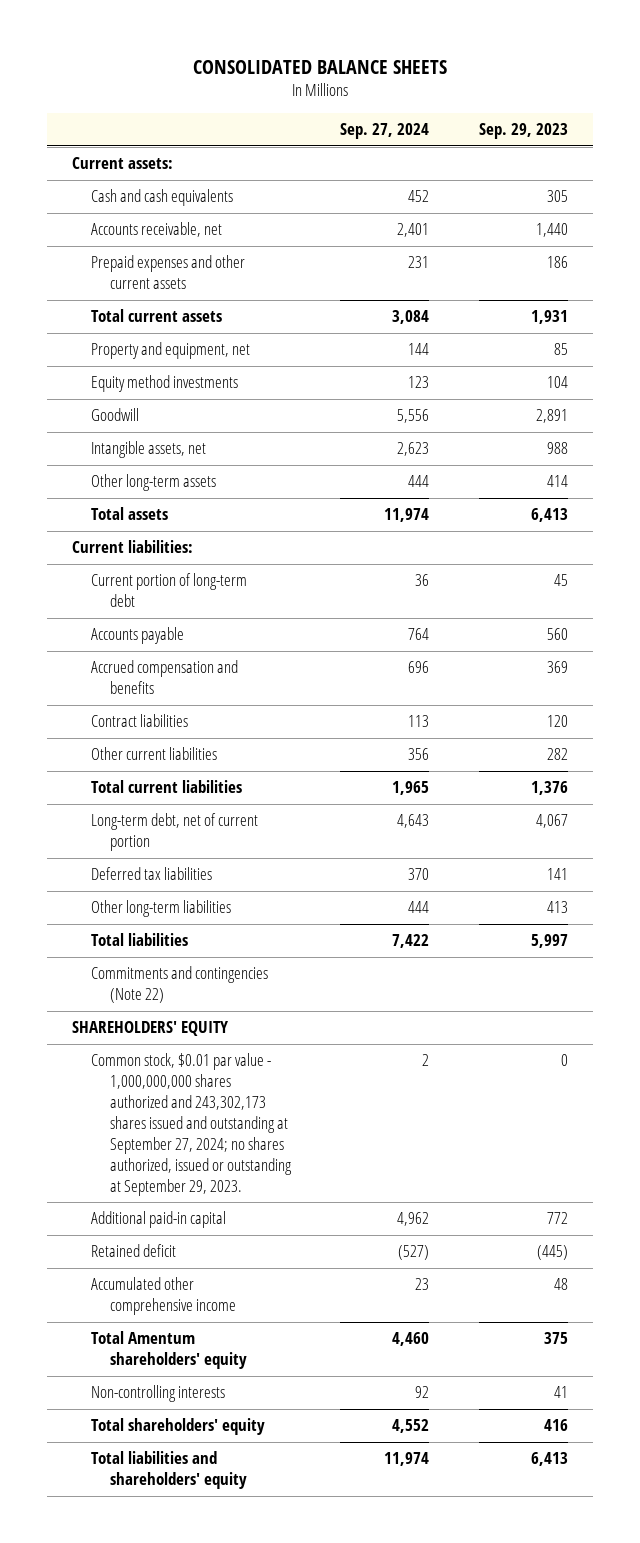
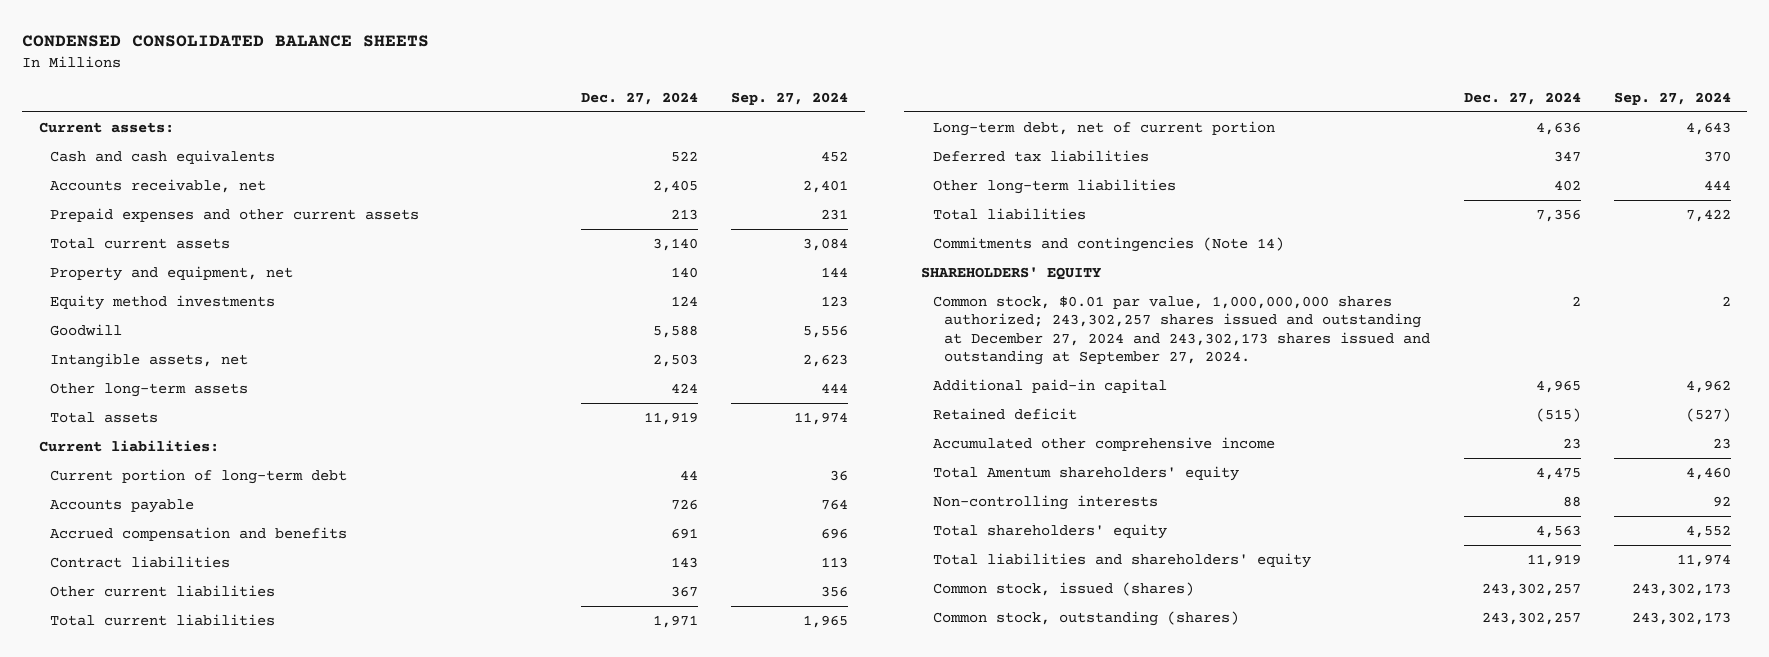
[193,59,448,74] CONSOLIDATED BALANCE SHEETS -> [21,35,429,48] CONDENSED CONSOLIDATED BALANCE SHEETS
[478,123,568,140] Sep. 29, 2023 -> none
none -> [581,91,699,105] Dec. 27, 2024
[91,966,269,1004] Commitments and contingencies (Note 22) -> [932,236,1284,252] Commitments and contingencies (Note 14)
[91,1053,293,1196] Common stock, $0.01 par value - 1,000,000,000 shares authorized and 243,302,173 shares issued and outstanding at September 27, 2024; no shares authorized, issued or outstanding at September 29, 2023. -> [932,295,1431,366] Common stock, $0.01 par value, 1,000,000,000 shares authorized; 243,302,257 shares issued and outstanding at December 27, 2024 and 243,302,173 shares issued and outstanding at September 27, 2024.
none -> [932,581,1194,596] Common stock, issued (shares)
none -> [932,610,1239,626] Common stock, outstanding (shares)

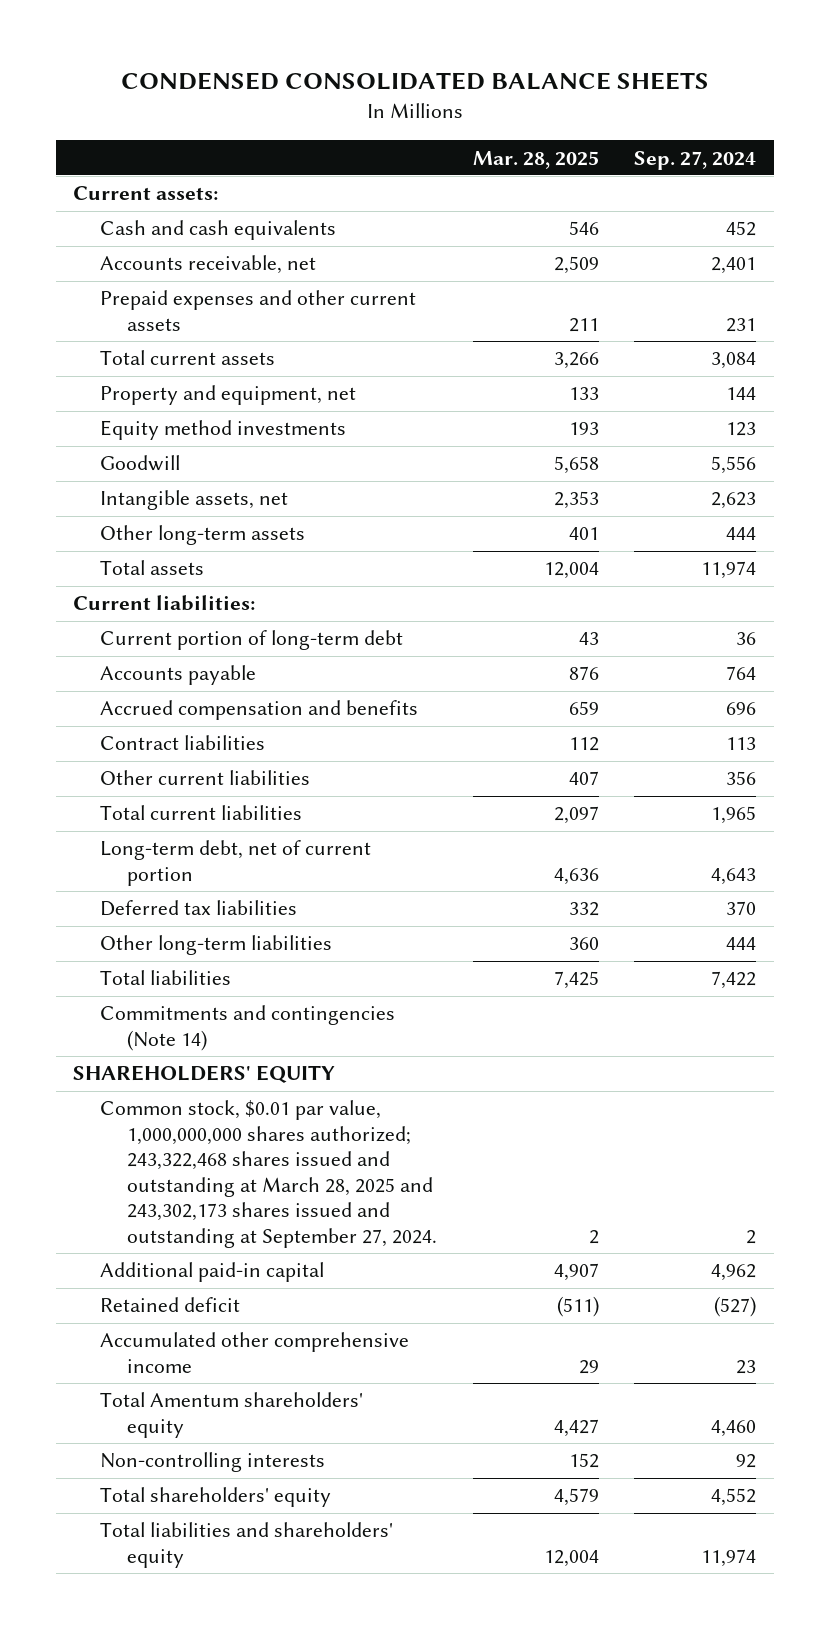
[581,91,699,105] Dec. 27, 2024 -> none
none -> [472,150,599,169] Mar. 28, 2025
[932,295,1431,366] Common stock, $0.01 par value, 1,000,000,000 shares authorized; 243,302,257 shares issued and outstanding at December 27, 2024 and 243,302,173 shares issued and outstanding at September 27, 2024. -> [100,1100,438,1248] Common stock, $0.01 par value, 1,000,000,000 shares authorized; 243,322,468 shares issued and outstanding at March 28, 2025 and 243,302,173 shares issued and outstanding at September 27, 2024.
[932,581,1194,596] Common stock, issued (shares) -> none
[932,610,1239,626] Common stock, outstanding (shares) -> none

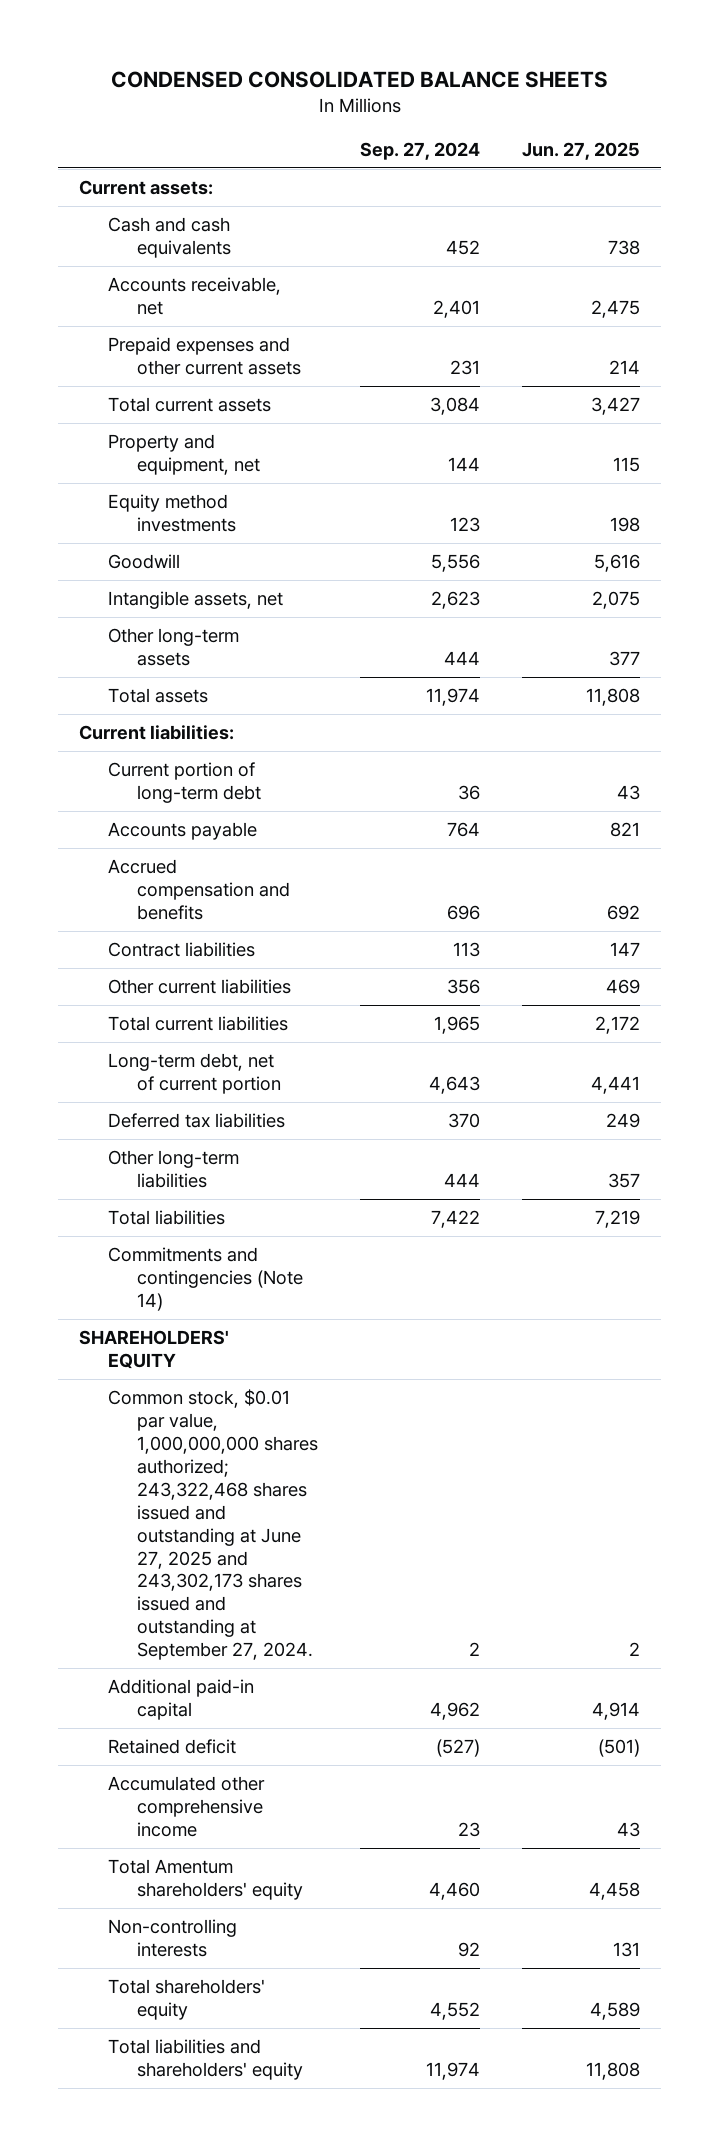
[472,150,599,169] Mar. 28, 2025 -> none
none -> [521,141,640,160] Jun. 27, 2025
[100,1100,438,1248] Common stock, $0.01 par value, 1,000,000,000 shares authorized; 243,322,468 shares issued and outstanding at March 28, 2025 and 243,302,173 shares issued and outstanding at September 27, 2024. -> [107,1389,318,1661] Common stock, $0.01 par value, 1,000,000,000 shares authorized; 243,322,468 shares issued and outstanding at June 27, 2025 and 243,302,173 shares issued and outstanding at September 27, 2024.

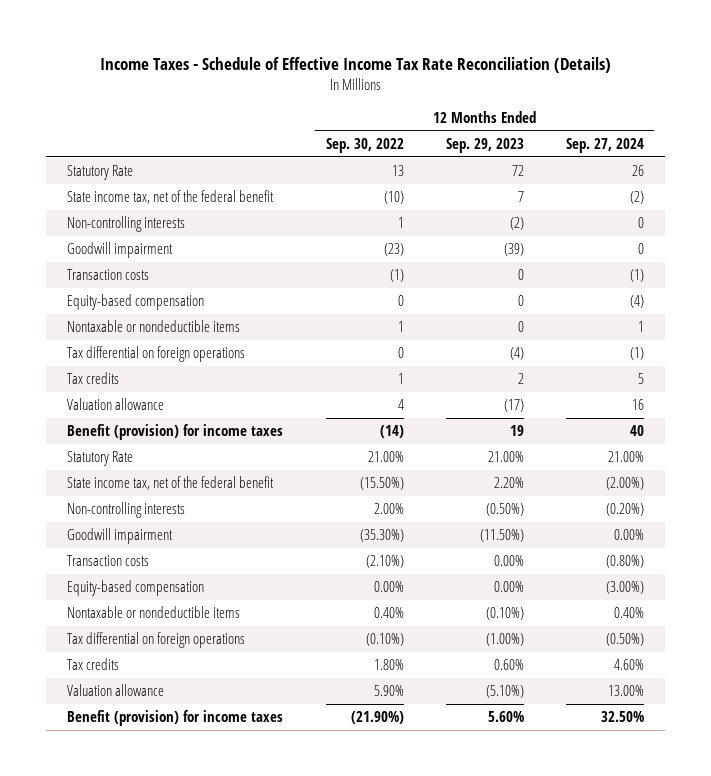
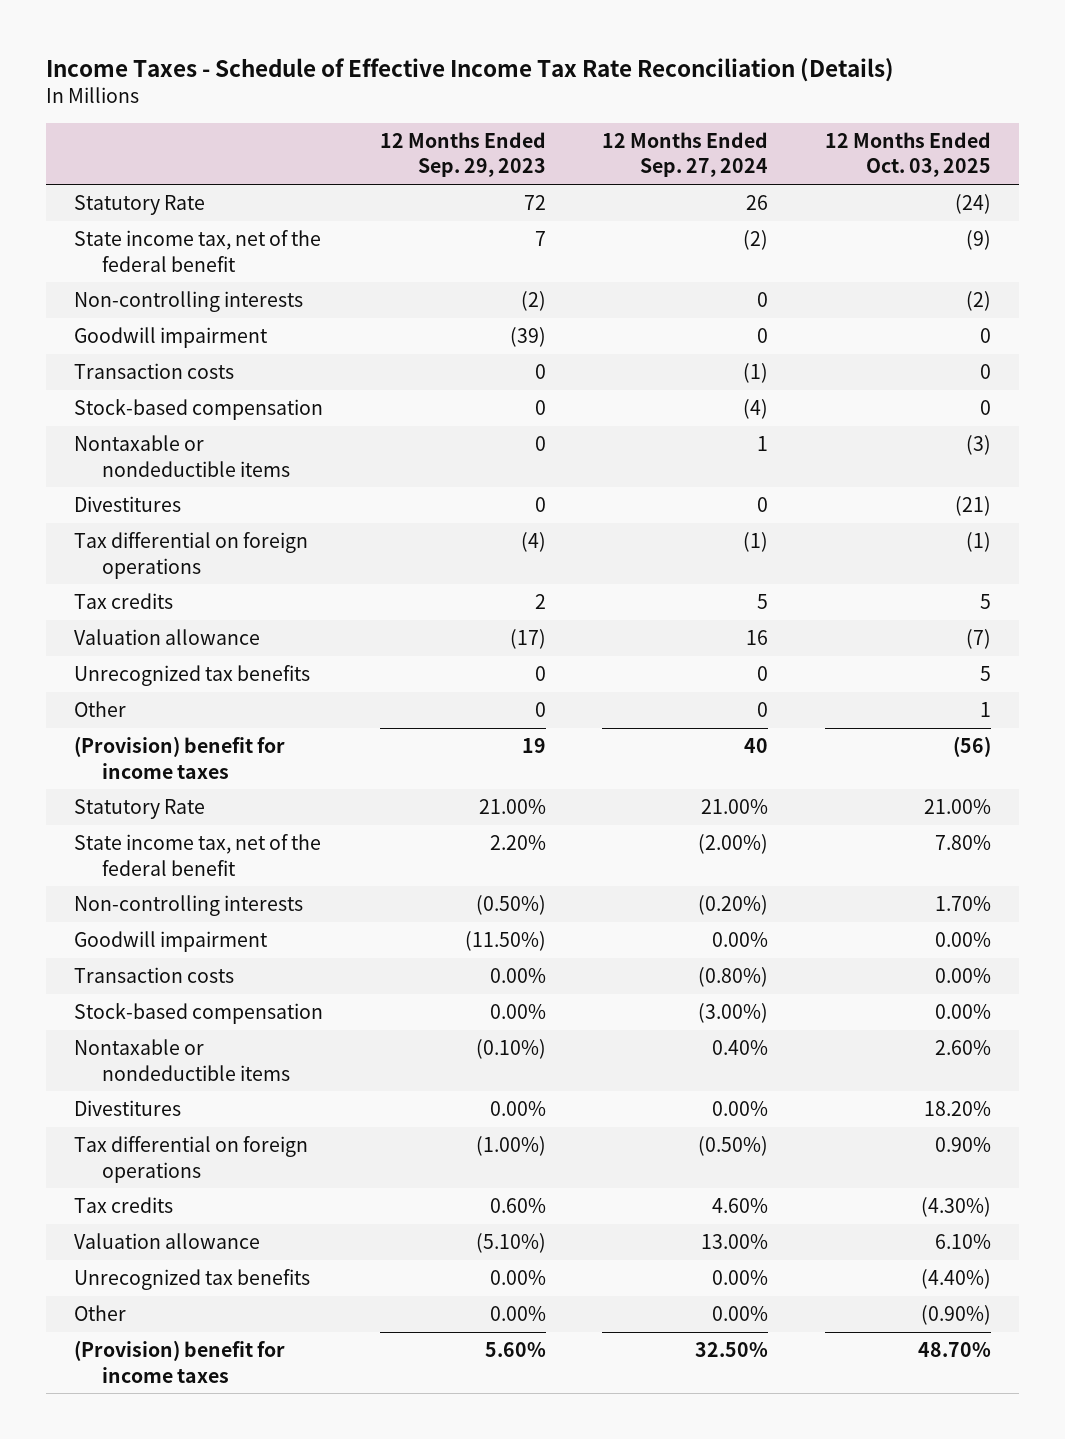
[325,137,404,153] Sep. 30, 2022 -> none
none -> [824,132,991,178] 12 Months Ended Oct. 03, 2025
[67,294,205,311] Equity-based compensation -> [74,399,324,421] Stock-based compensation
none -> [74,496,182,513] Divestitures
none -> [74,665,311,687] Unrecognized tax benefits
none -> [74,701,127,718] Other
[67,424,284,441] Benefit (provision) for income taxes -> [74,736,286,779] (Provision) benefit for income taxes
[67,580,205,597] Equity-based compensation -> [74,1003,324,1025] Stock-based compensation
none -> [74,1100,182,1117] Divestitures
none -> [74,1269,311,1291] Unrecognized tax benefits
none -> [74,1305,127,1322] Other
[67,710,284,727] Benefit (provision) for income taxes -> [74,1340,286,1383] (Provision) benefit for income taxes

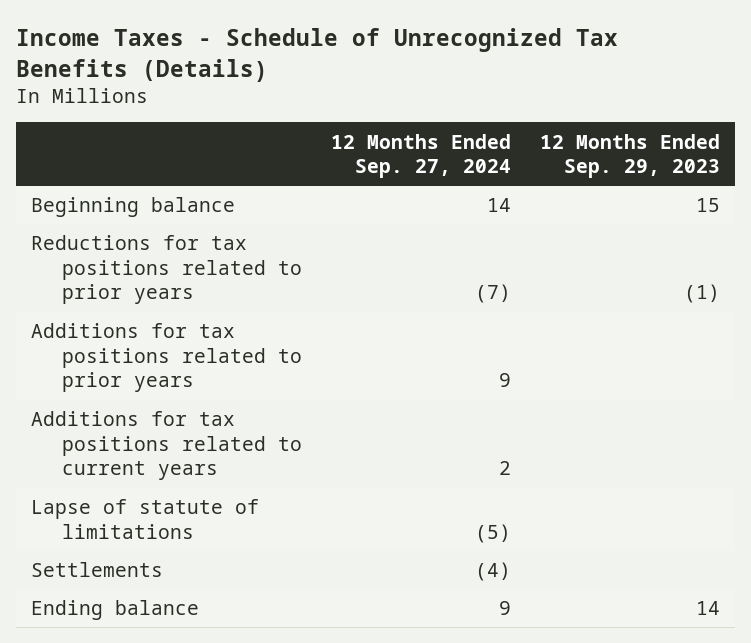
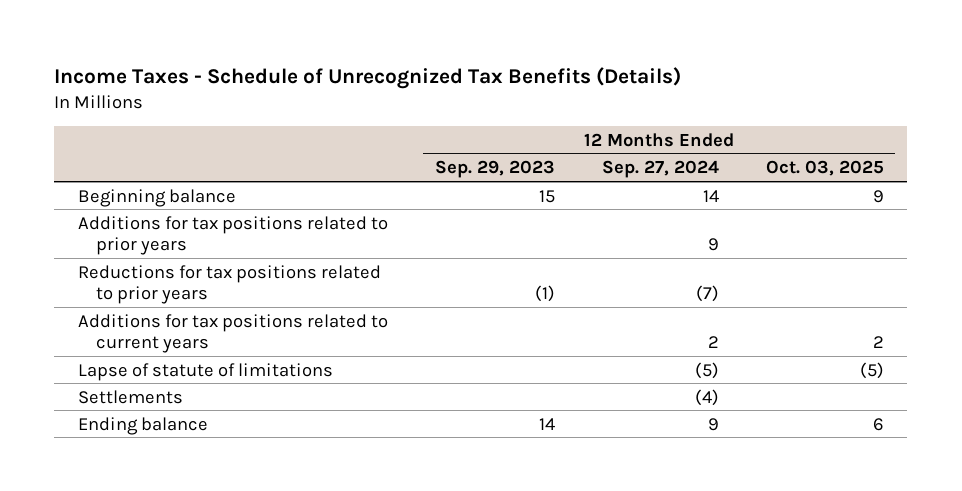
none -> [765,160,884,177] Oct. 03, 2025
[30,235,302,305] Reductions for tax positions related to prior years -> [77,264,381,304] Reductions for tax positions related to prior years

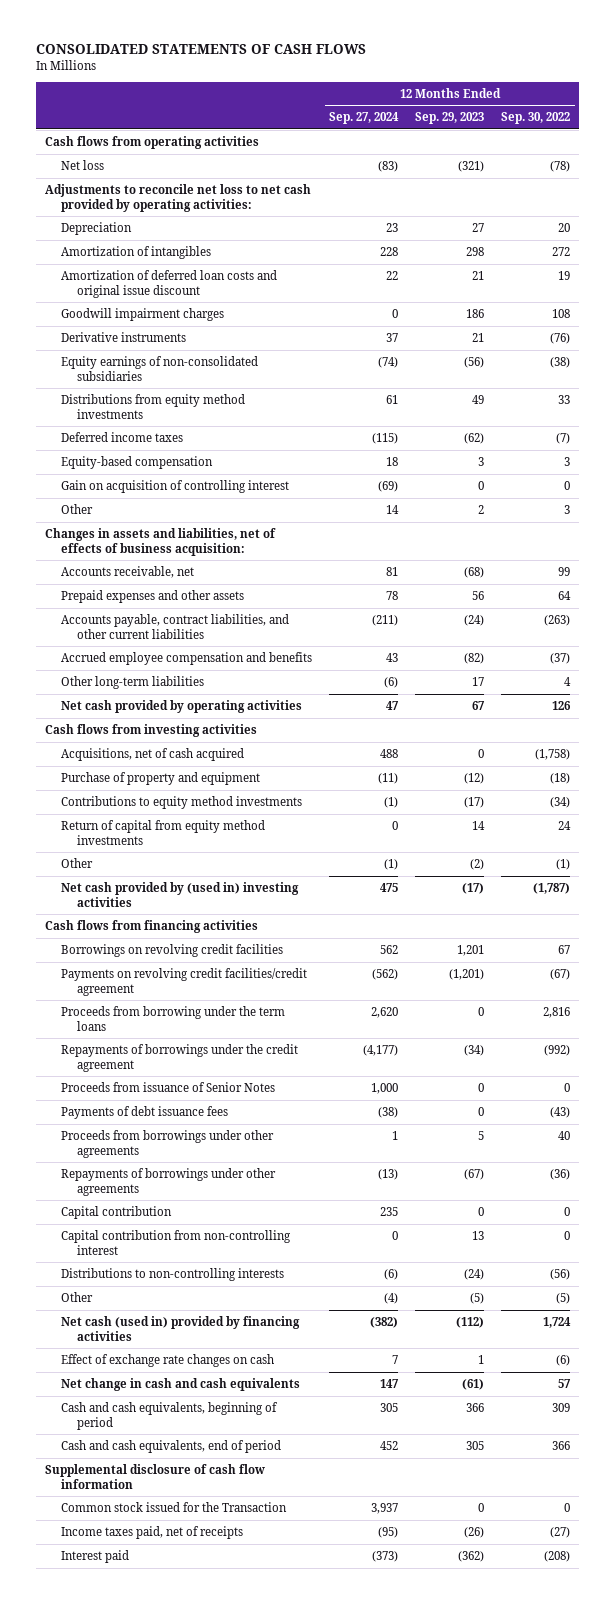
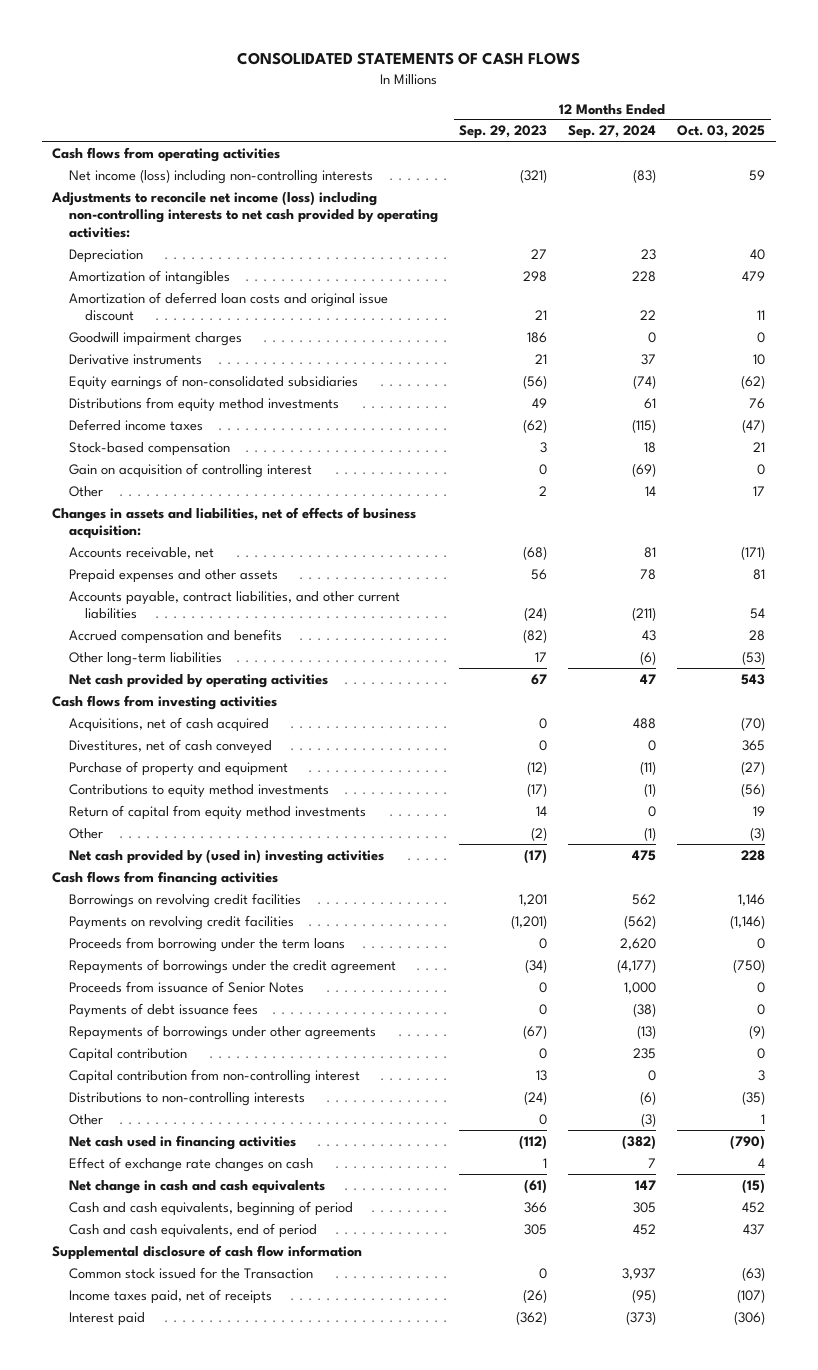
[501,112,571,125] Sep. 30, 2022 -> none
none -> [677,125,766,139] Oct. 03, 2025
[60,160,104,171] Net loss -> [68,168,373,184] Net income (loss) including non-controlling interests
[44,184,311,212] Adjustments to reconcile net loss to net cash provided by operating activities: -> [51,190,438,239] Adjustments to reconcile net income (loss) including non-controlling interests to net cash provided by operating activities:
[60,456,213,470] Equity-based compensation -> [68,441,230,456] Stock-based compensation
[60,652,312,666] Accrued employee compensation and benefits -> [68,628,282,644] Accrued compensation and benefits
none -> [68,738,272,754] Divestitures, net of cash conveyed
[60,968,307,996] Payments on revolving credit facilities/credit agreement -> [68,914,294,930] Payments on revolving credit facilities
[60,1130,274,1158] Proceeds from borrowings under other agreements -> none
[384,1293,399,1305] (4) -> [641,1112,657,1127] (3)
[470,1293,485,1305] (5) -> [538,1113,547,1125] 0
[60,1316,300,1341] Net cash (used in) provided by financing activities -> [68,1134,296,1150] Net cash used in financing activities

